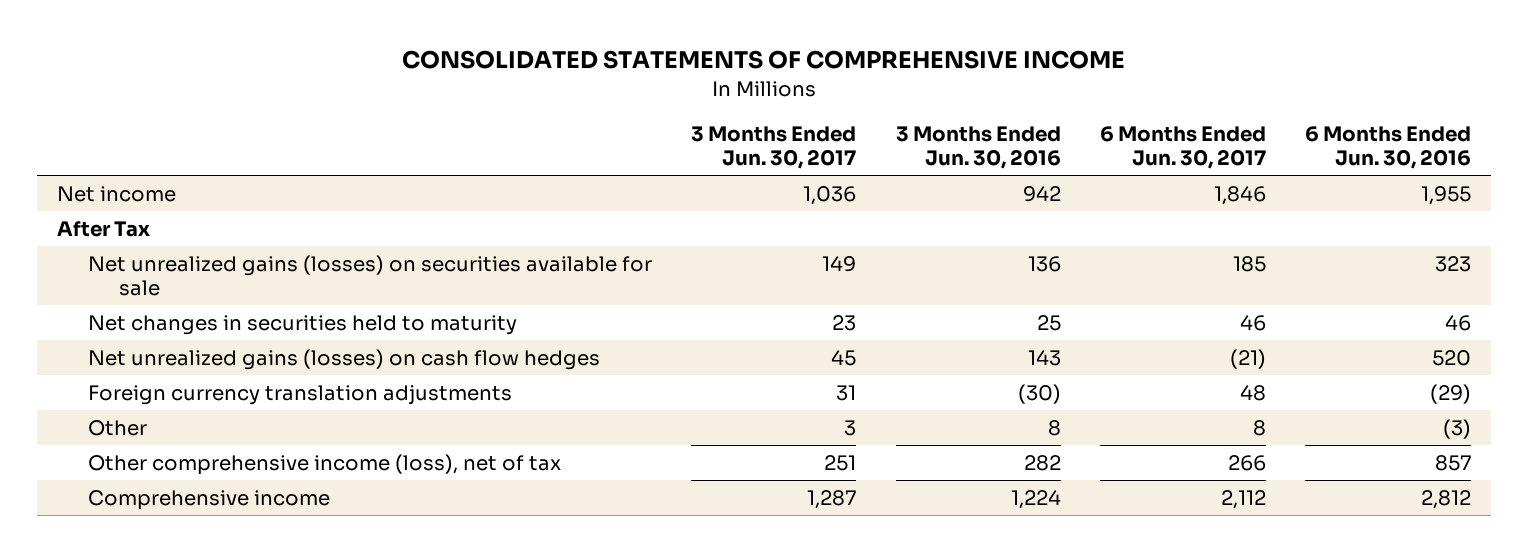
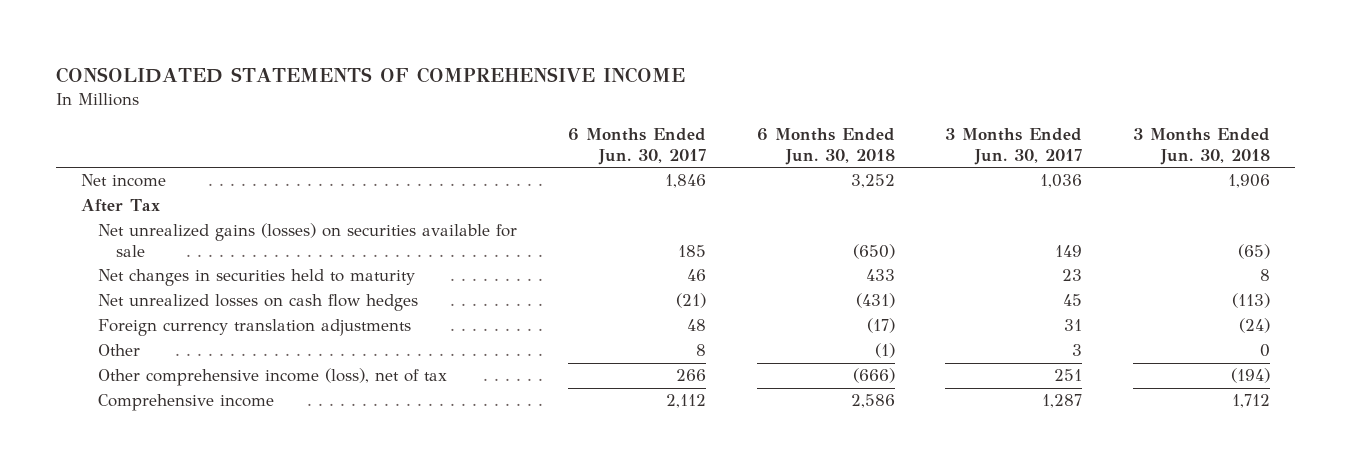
[895,125,1061,169] 3 Months Ended Jun. 30, 2016 -> none
[1305,125,1472,169] 6 Months Ended Jun. 30, 2016 -> none
none -> [756,128,895,165] 6 Months Ended Jun. 30, 2018
none -> [1133,128,1271,165] 3 Months Ended Jun. 30, 2018
[88,349,601,371] Net unrealized gains (losses) on cash flow hedges -> [98,294,419,312] Net unrealized losses on cash flow hedges

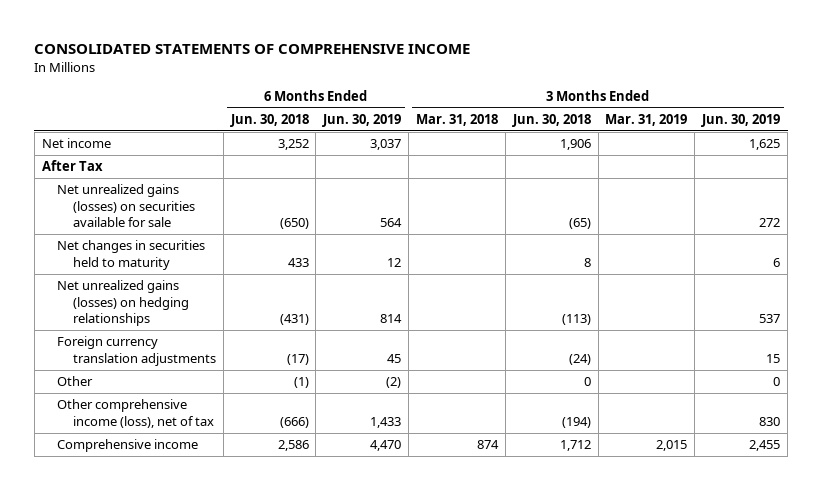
[568,128,707,165] 6 Months Ended Jun. 30, 2017 -> none
[945,128,1083,165] 3 Months Ended Jun. 30, 2017 -> none
none -> [322,113,402,127] Jun. 30, 2019
none -> [416,113,499,126] Mar. 31, 2018
none -> [605,113,688,126] Mar. 31, 2019
none -> [701,113,781,127] Jun. 30, 2019
[98,294,419,312] Net unrealized losses on cash flow hedges -> [57,280,189,327] Net unrealized gains (losses) on hedging relationships

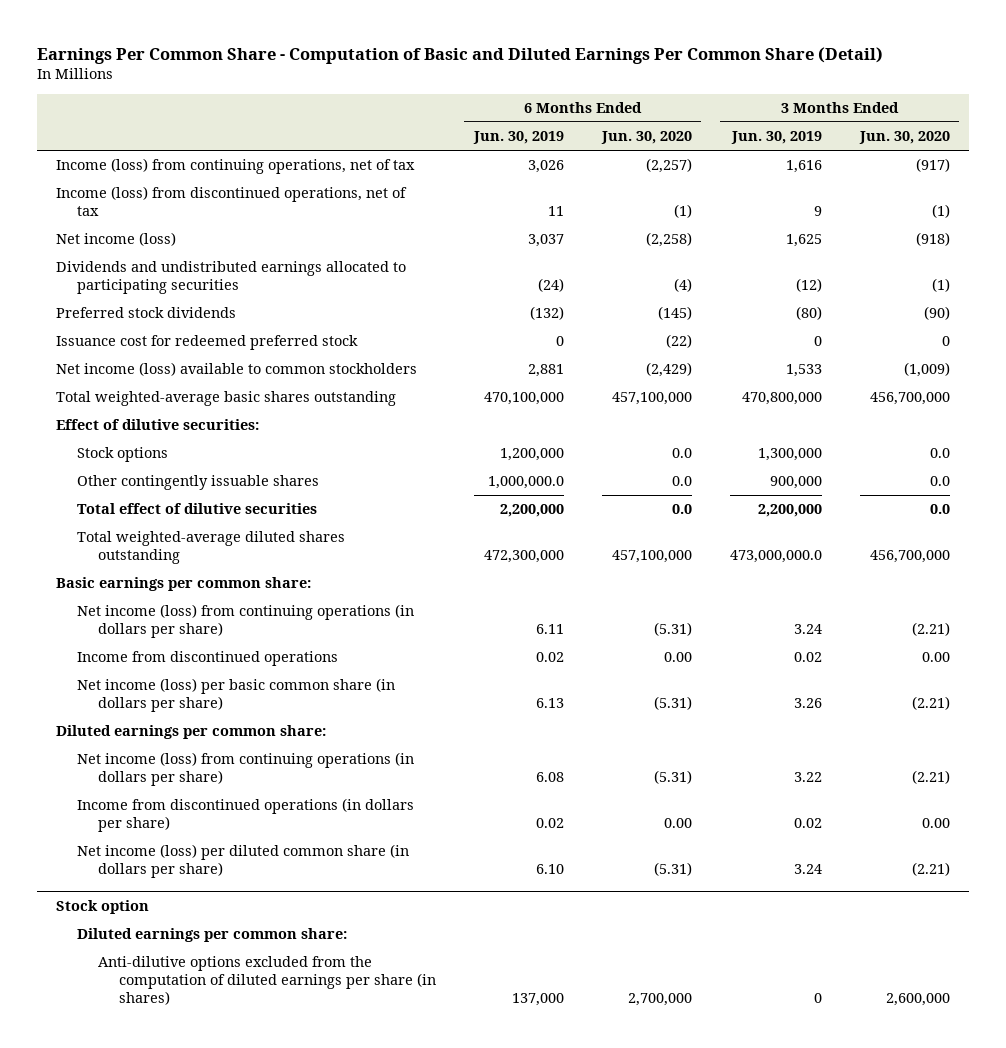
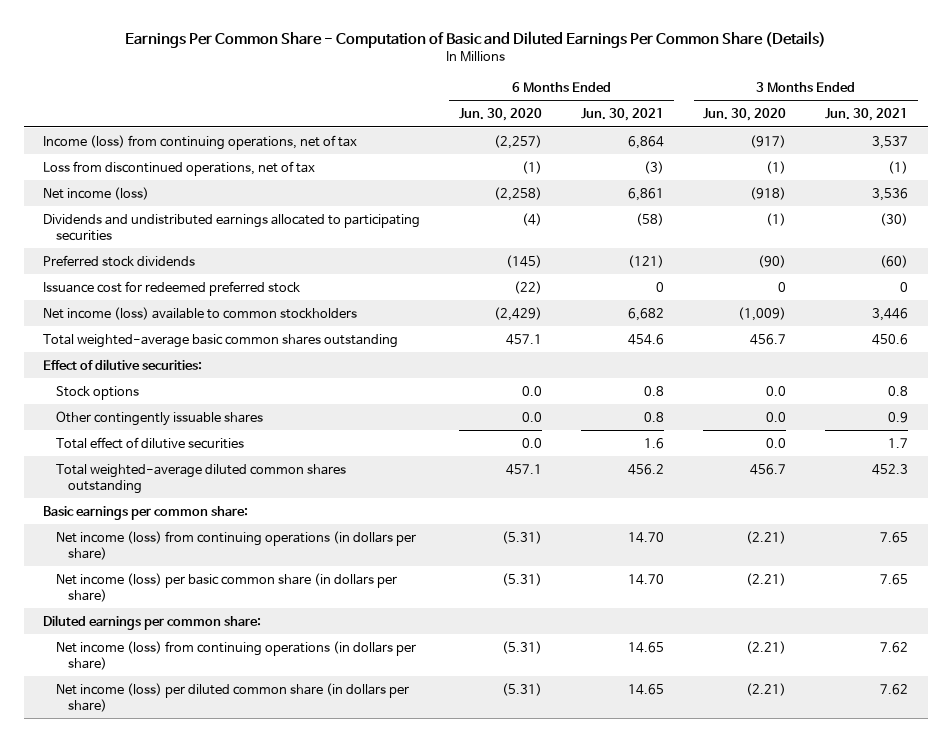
[37,46,884,64] Earnings Per Common Share - Computation of Basic and Diluted Earnings Per Common Share (Detail) -> [124,30,826,48] Earnings Per Common Share - Computation of Basic and Diluted Earnings Per Common Share (Details)
[472,131,564,145] Jun. 30, 2019 -> none
[730,131,822,145] Jun. 30, 2019 -> none
none -> [581,108,665,122] Jun. 30, 2021
none -> [825,108,909,122] Jun. 30, 2021
[56,186,408,216] Income (loss) from discontinued operations, net of tax -> [43,160,316,176] Loss from discontinued operations, net of tax
[56,391,397,407] Total weighted-average basic shares outstanding -> [43,333,399,348] Total weighted-average basic common shares outstanding
[611,392,692,406] 457,100,000 -> [506,333,543,345] 457.1
[869,392,950,406] 456,700,000 -> [750,333,787,345] 456.7
[77,531,346,564] Total weighted-average diluted shares outstanding -> [55,463,346,494] Total weighted-average diluted common shares outstanding
[611,549,692,563] 457,100,000 -> [506,463,543,475] 457.1
[869,549,950,563] 456,700,000 -> [750,463,787,475] 456.7
[77,651,339,667] Income from discontinued operations -> none
[77,798,415,832] Income from discontinued operations (in dollars per share) -> none
[56,900,150,915] Stock option -> none
[77,928,348,943] Diluted earnings per common share: -> none
[97,956,436,1005] Anti-dilutive options excluded from the computation of diluted earnings per share (in shares) -> none

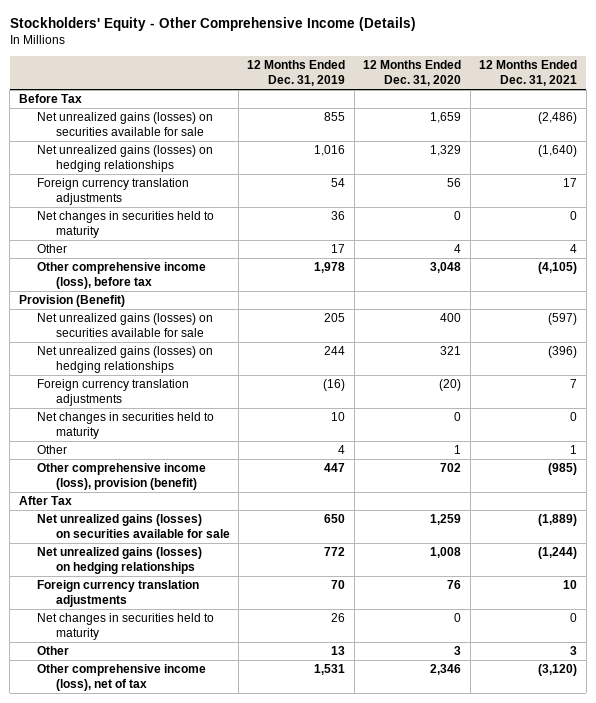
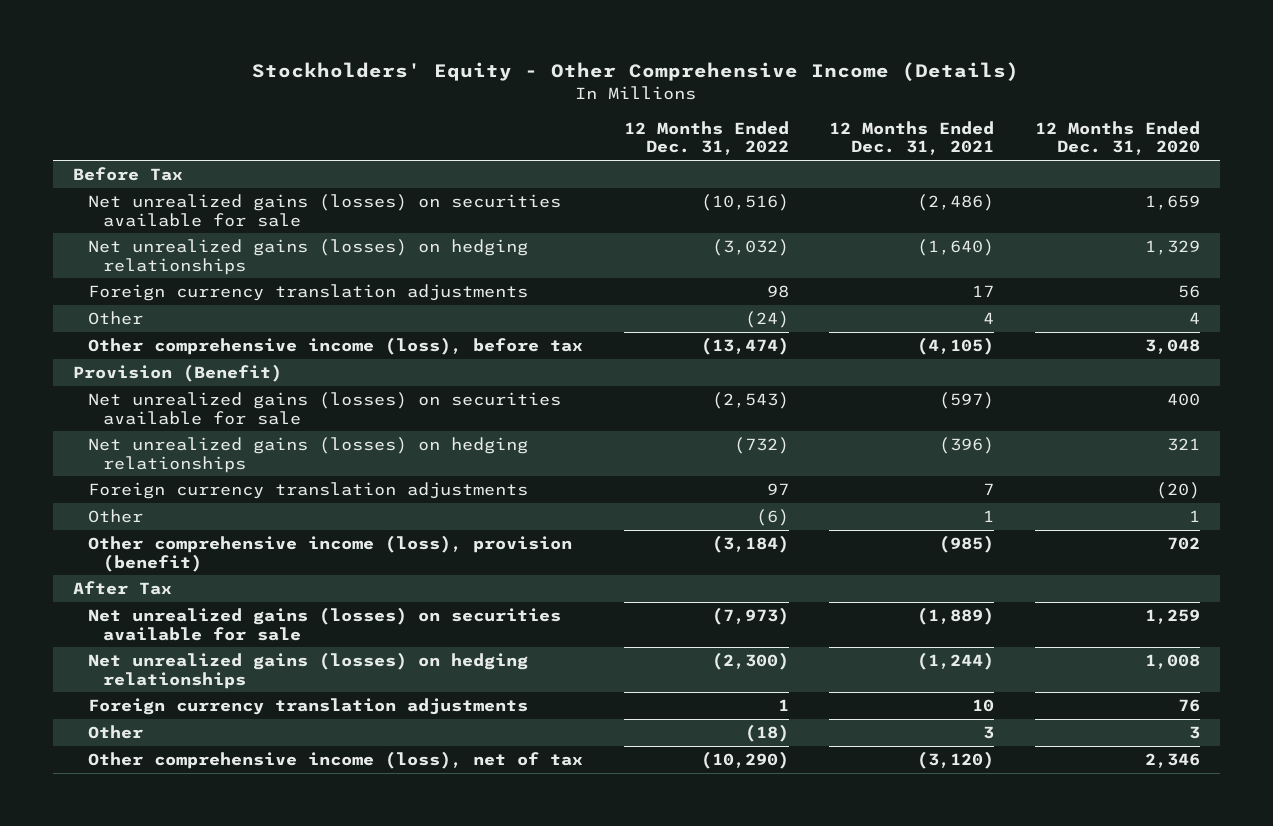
[247,60,346,87] 12 Months Ended Dec. 31, 2019 -> none
none -> [623,120,789,156] 12 Months Ended Dec. 31, 2022
[37,211,215,239] Net changes in securities held to maturity -> none
[37,412,215,440] Net changes in securities held to maturity -> none
[37,613,215,641] Net changes in securities held to maturity -> none

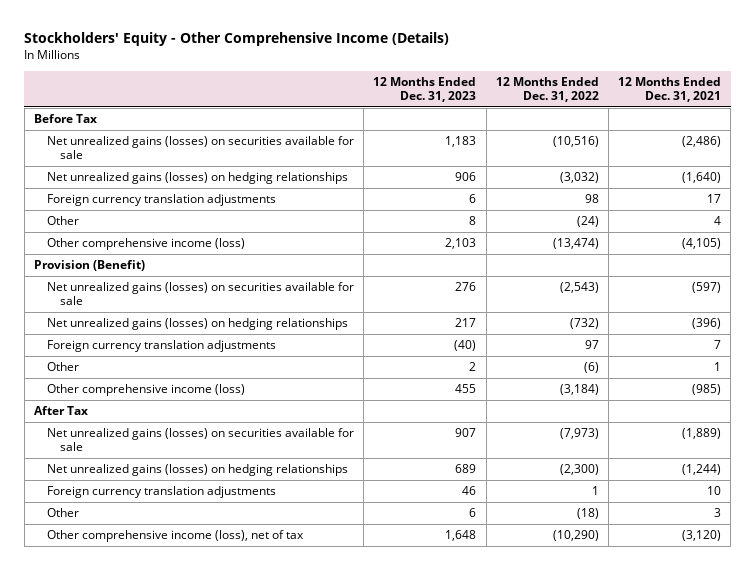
[1034,120,1200,156] 12 Months Ended Dec. 31, 2020 -> none
none -> [373,76,477,103] 12 Months Ended Dec. 31, 2023
[88,336,584,355] Other comprehensive income (loss), before tax -> [47,238,246,251] Other comprehensive income (loss)
[88,534,573,572] Other comprehensive income (loss), provision (benefit) -> [47,384,246,397] Other comprehensive income (loss)

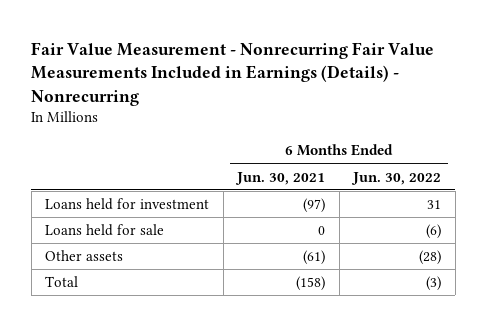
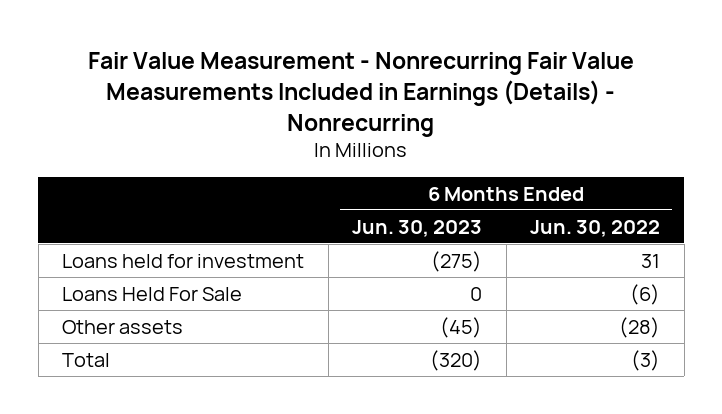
[235,171,326,185] Jun. 30, 2021 -> none
none -> [352,219,483,237] Jun. 30, 2023
[45,224,165,237] Loans held for sale -> [62,286,243,301] Loans Held For Sale

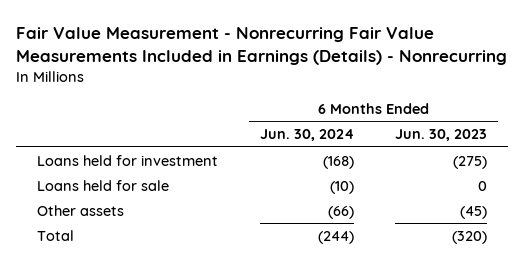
[530,219,661,237] Jun. 30, 2022 -> none
none -> [259,129,354,142] Jun. 30, 2024
[62,286,243,301] Loans Held For Sale -> [37,179,170,191] Loans held for sale

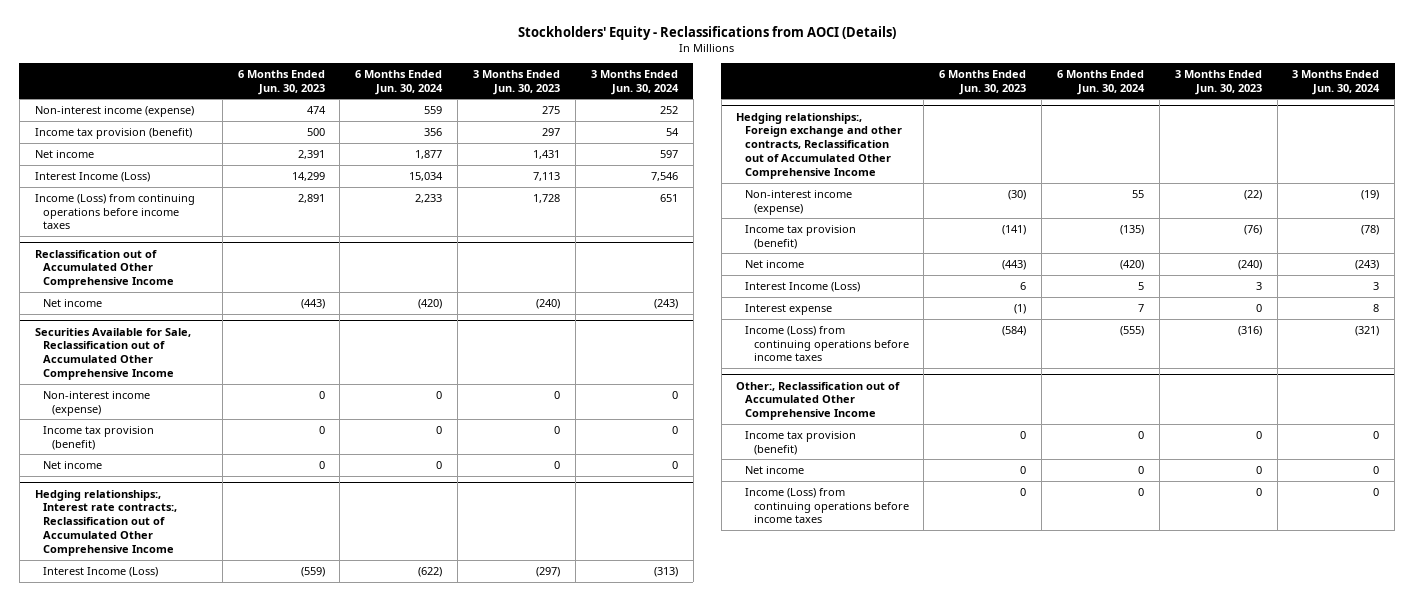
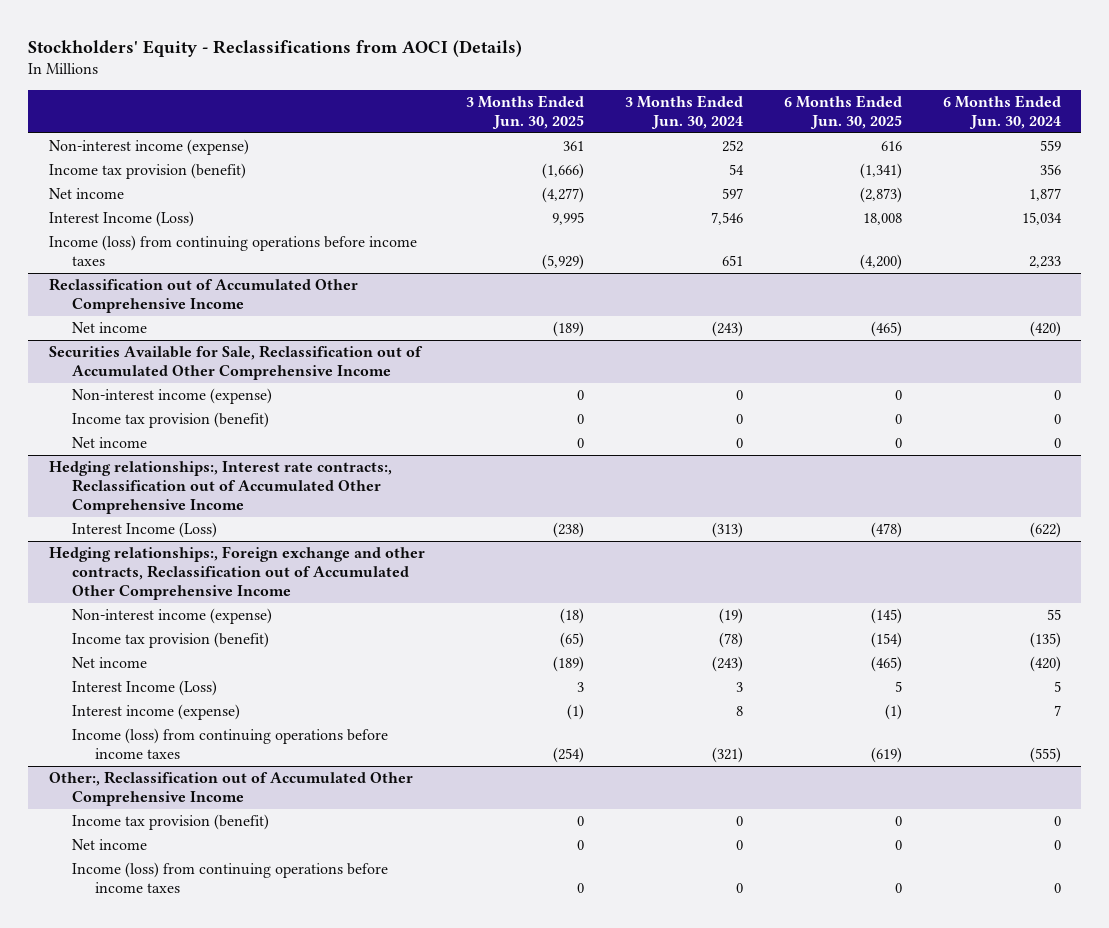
[237,69,325,95] 6 Months Ended Jun. 30, 2023 -> none
[473,69,561,95] 3 Months Ended Jun. 30, 2023 -> none
none -> [465,95,584,129] 3 Months Ended Jun. 30, 2025
none -> [783,95,902,129] 6 Months Ended Jun. 30, 2025
[34,193,195,230] Income (Loss) from continuing operations before income taxes -> [48,235,417,267] Income (loss) from continuing operations before income taxes
[744,303,832,315] Interest expense -> [71,704,240,721] Interest income (expense)
[744,325,909,362] Income (Loss) from continuing operations before income taxes -> [71,728,388,760] Income (loss) from continuing operations before income taxes
[744,487,909,524] Income (Loss) from continuing operations before income taxes -> [71,862,388,894] Income (loss) from continuing operations before income taxes

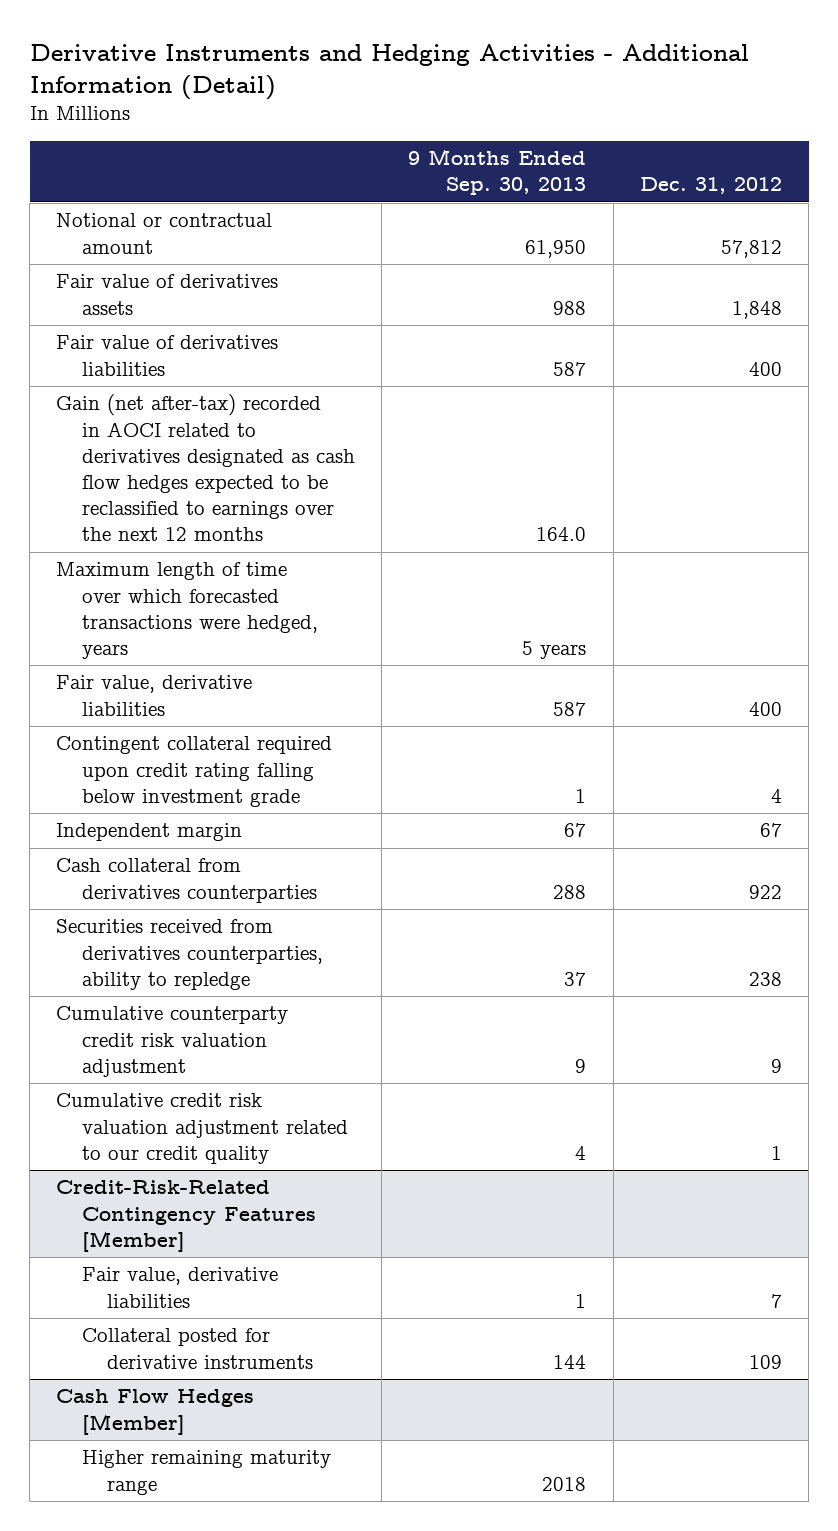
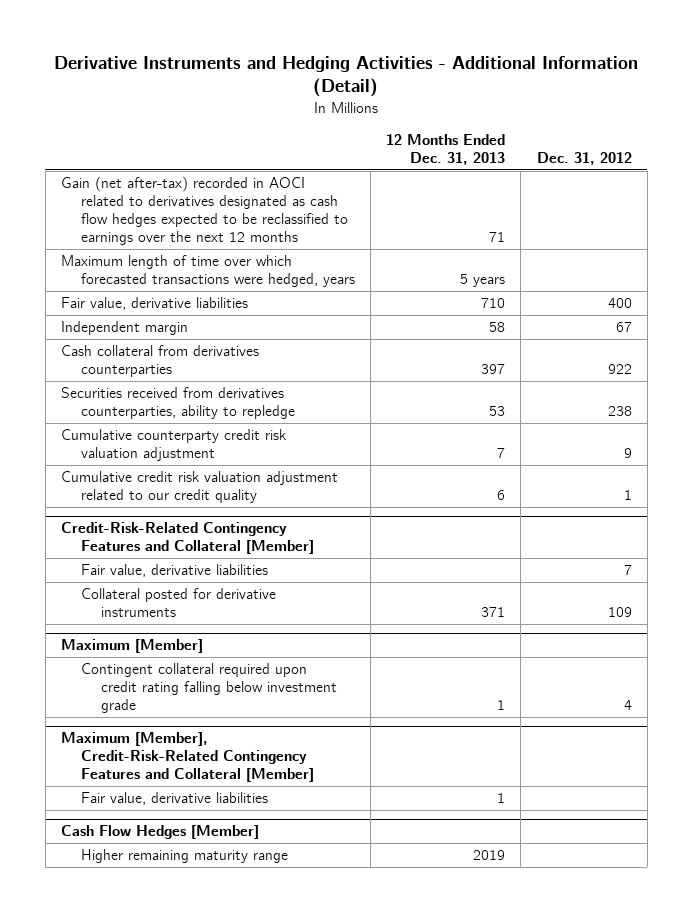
[408,149,587,196] 9 Months Ended Sep. 30, 2013 -> none
none -> [386,134,506,166] 12 Months Ended Dec. 31, 2013
[56,213,273,254] Notional or contractual amount -> none
[56,274,279,315] Fair value of derivatives assets -> none
[56,335,279,376] Fair value of derivatives liabilities -> none
[56,736,333,807] Contingent collateral required upon credit rating falling below investment grade -> none
[56,1180,316,1252] Credit-Risk-Related Contingency Features [Member] -> [61,522,314,555] Credit-Risk-Related Contingency Features and Collateral [Member]
none -> [61,639,204,654] Maximum [Member]
none -> [80,663,337,714] Contingent collateral required upon credit rating falling below investment grade
none -> [61,732,314,783] Maximum [Member], Credit-Risk-Related Contingency Features and Collateral [Member]
none -> [80,792,268,806] Fair value, derivative liabilities

